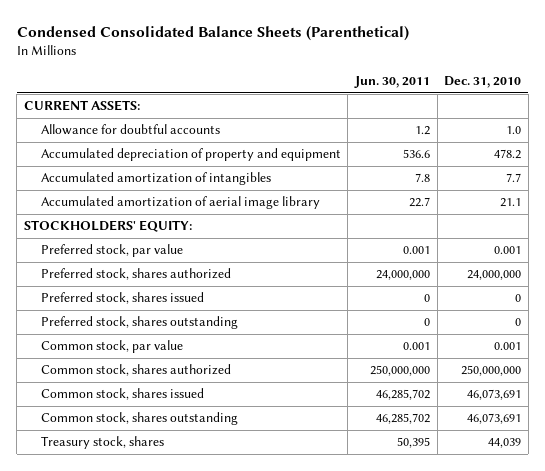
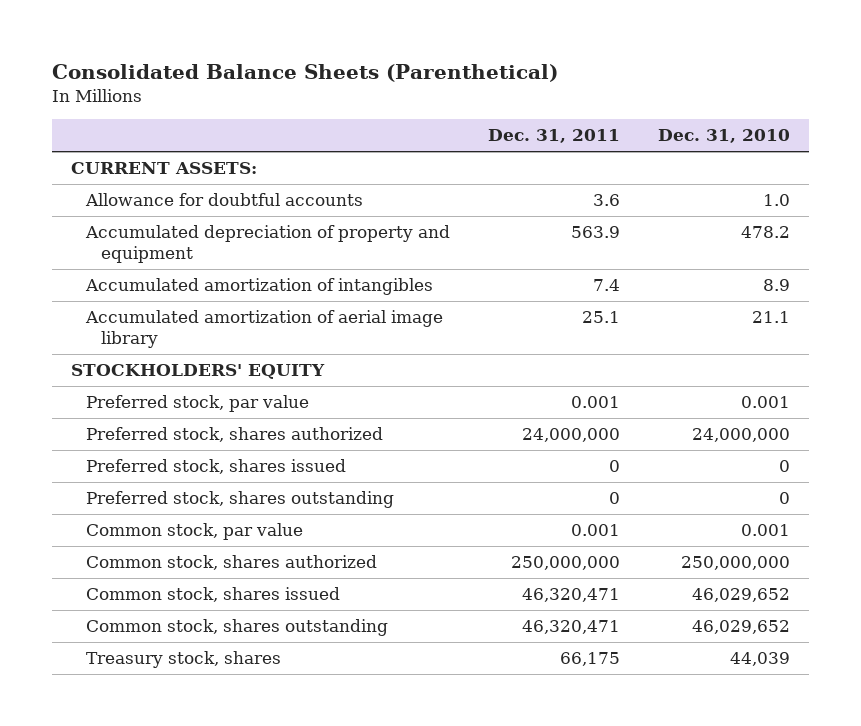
[16,26,409,42] Condensed Consolidated Balance Sheets (Parenthetical) -> [52,63,559,82] Consolidated Balance Sheets (Parenthetical)
[353,76,430,89] Jun. 30, 2011 -> none
none -> [487,129,620,144] Dec. 31, 2011
[506,173,522,183] 7.7 -> [763,279,791,292] 8.9
[23,220,192,233] STOCKHOLDERS' EQUITY: -> [71,364,326,380] STOCKHOLDERS' EQUITY
[467,389,522,401] 46,073,691 -> [692,588,791,603] 46,029,652
[467,413,522,425] 46,073,691 -> [692,620,791,635] 46,029,652

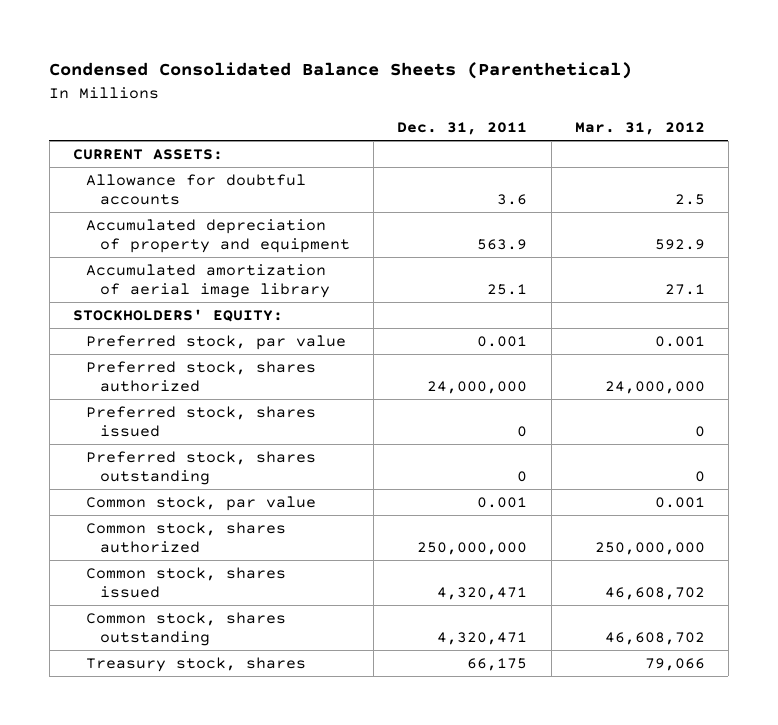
[52,63,559,82] Consolidated Balance Sheets (Parenthetical) -> [49,62,633,80] Condensed Consolidated Balance Sheets (Parenthetical)
[658,129,791,144] Dec. 31, 2010 -> none
none -> [574,122,705,136] Mar. 31, 2012
[84,278,433,296] Accumulated amortization of intangibles -> none
[71,364,326,380] STOCKHOLDERS' EQUITY -> [72,308,283,322] STOCKHOLDERS' EQUITY:
[521,588,620,603] 46,320,471 -> [437,587,528,601] 4,320,471
[521,620,620,635] 46,320,471 -> [437,632,528,646] 4,320,471

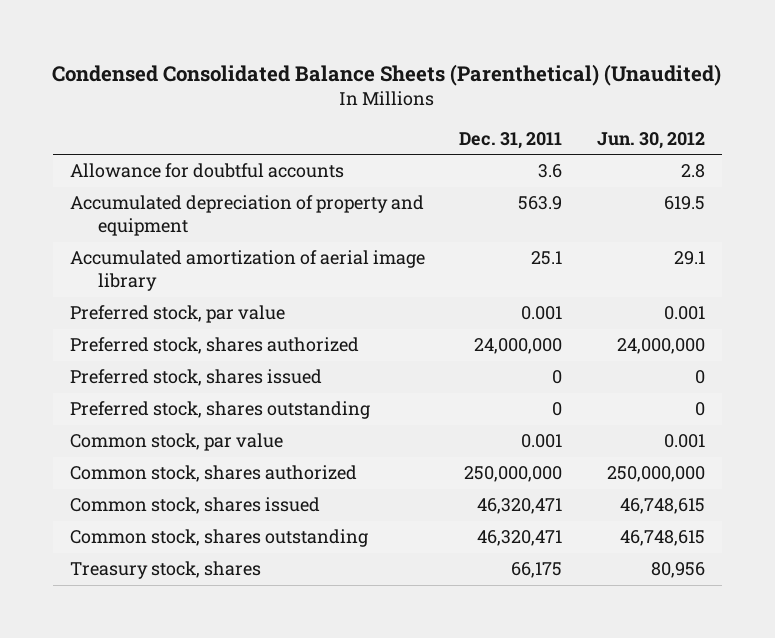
[49,62,633,80] Condensed Consolidated Balance Sheets (Parenthetical) -> [52,63,722,86] Condensed Consolidated Balance Sheets (Parenthetical) (Unaudited)
[574,122,705,136] Mar. 31, 2012 -> none
none -> [596,132,705,150] Jun. 30, 2012
[72,148,223,160] CURRENT ASSETS: -> none
[72,308,283,322] STOCKHOLDERS' EQUITY: -> none
[437,587,528,601] 4,320,471 -> [477,498,563,515] 46,320,471
[437,632,528,646] 4,320,471 -> [477,530,563,547] 46,320,471

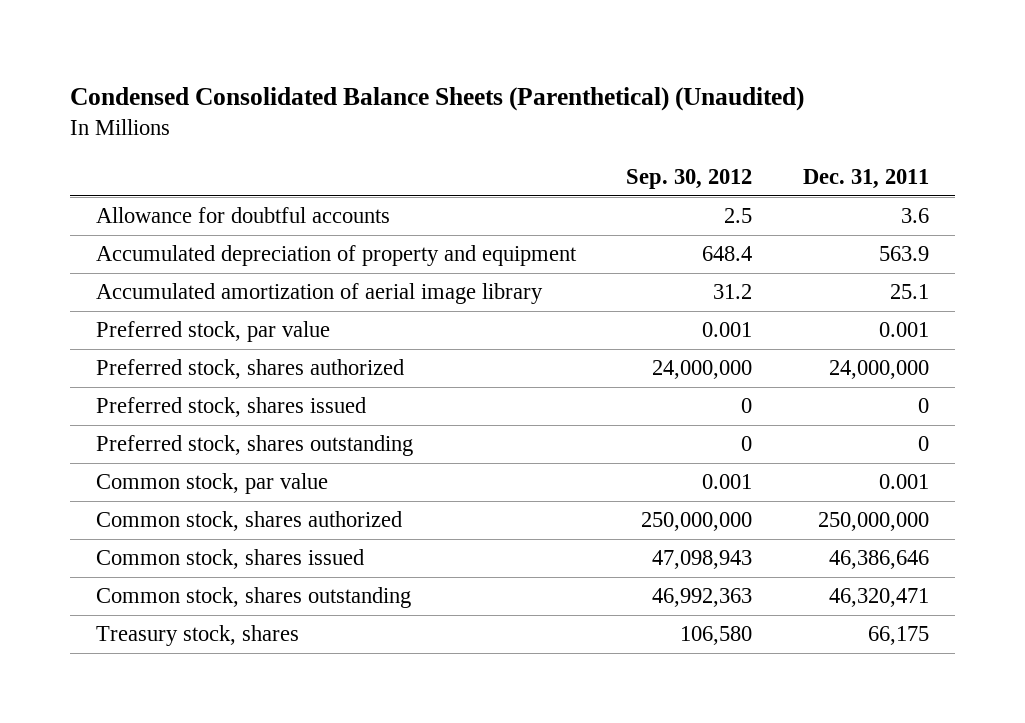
[596,132,705,150] Jun. 30, 2012 -> none
none -> [626,168,753,189] Sep. 30, 2012
[477,498,563,515] 46,320,471 -> [829,550,930,570] 46,386,646

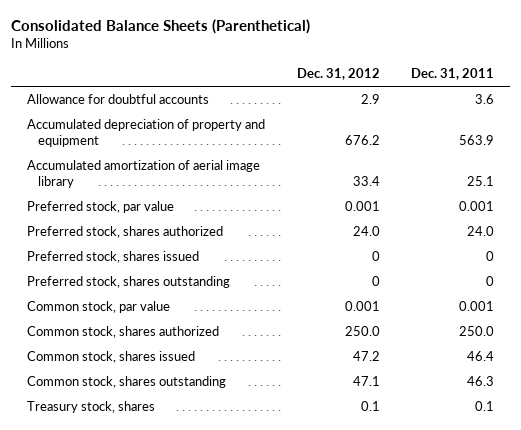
[70,87,805,112] Condensed Consolidated Balance Sheets (Parenthetical) (Unaudited) -> [11,18,311,34] Consolidated Balance Sheets (Parenthetical)
[626,168,753,189] Sep. 30, 2012 -> none
none -> [296,68,380,81] Dec. 31, 2012
[829,360,930,380] 24,000,000 -> [467,226,495,237] 24.0
[818,512,930,532] 250,000,000 -> [459,326,495,337] 250.0
[829,550,930,570] 46,386,646 -> [467,351,495,362] 46.4
[829,588,930,608] 46,320,471 -> [467,376,495,387] 46.3
[868,626,930,646] 66,175 -> [475,401,495,412] 0.1

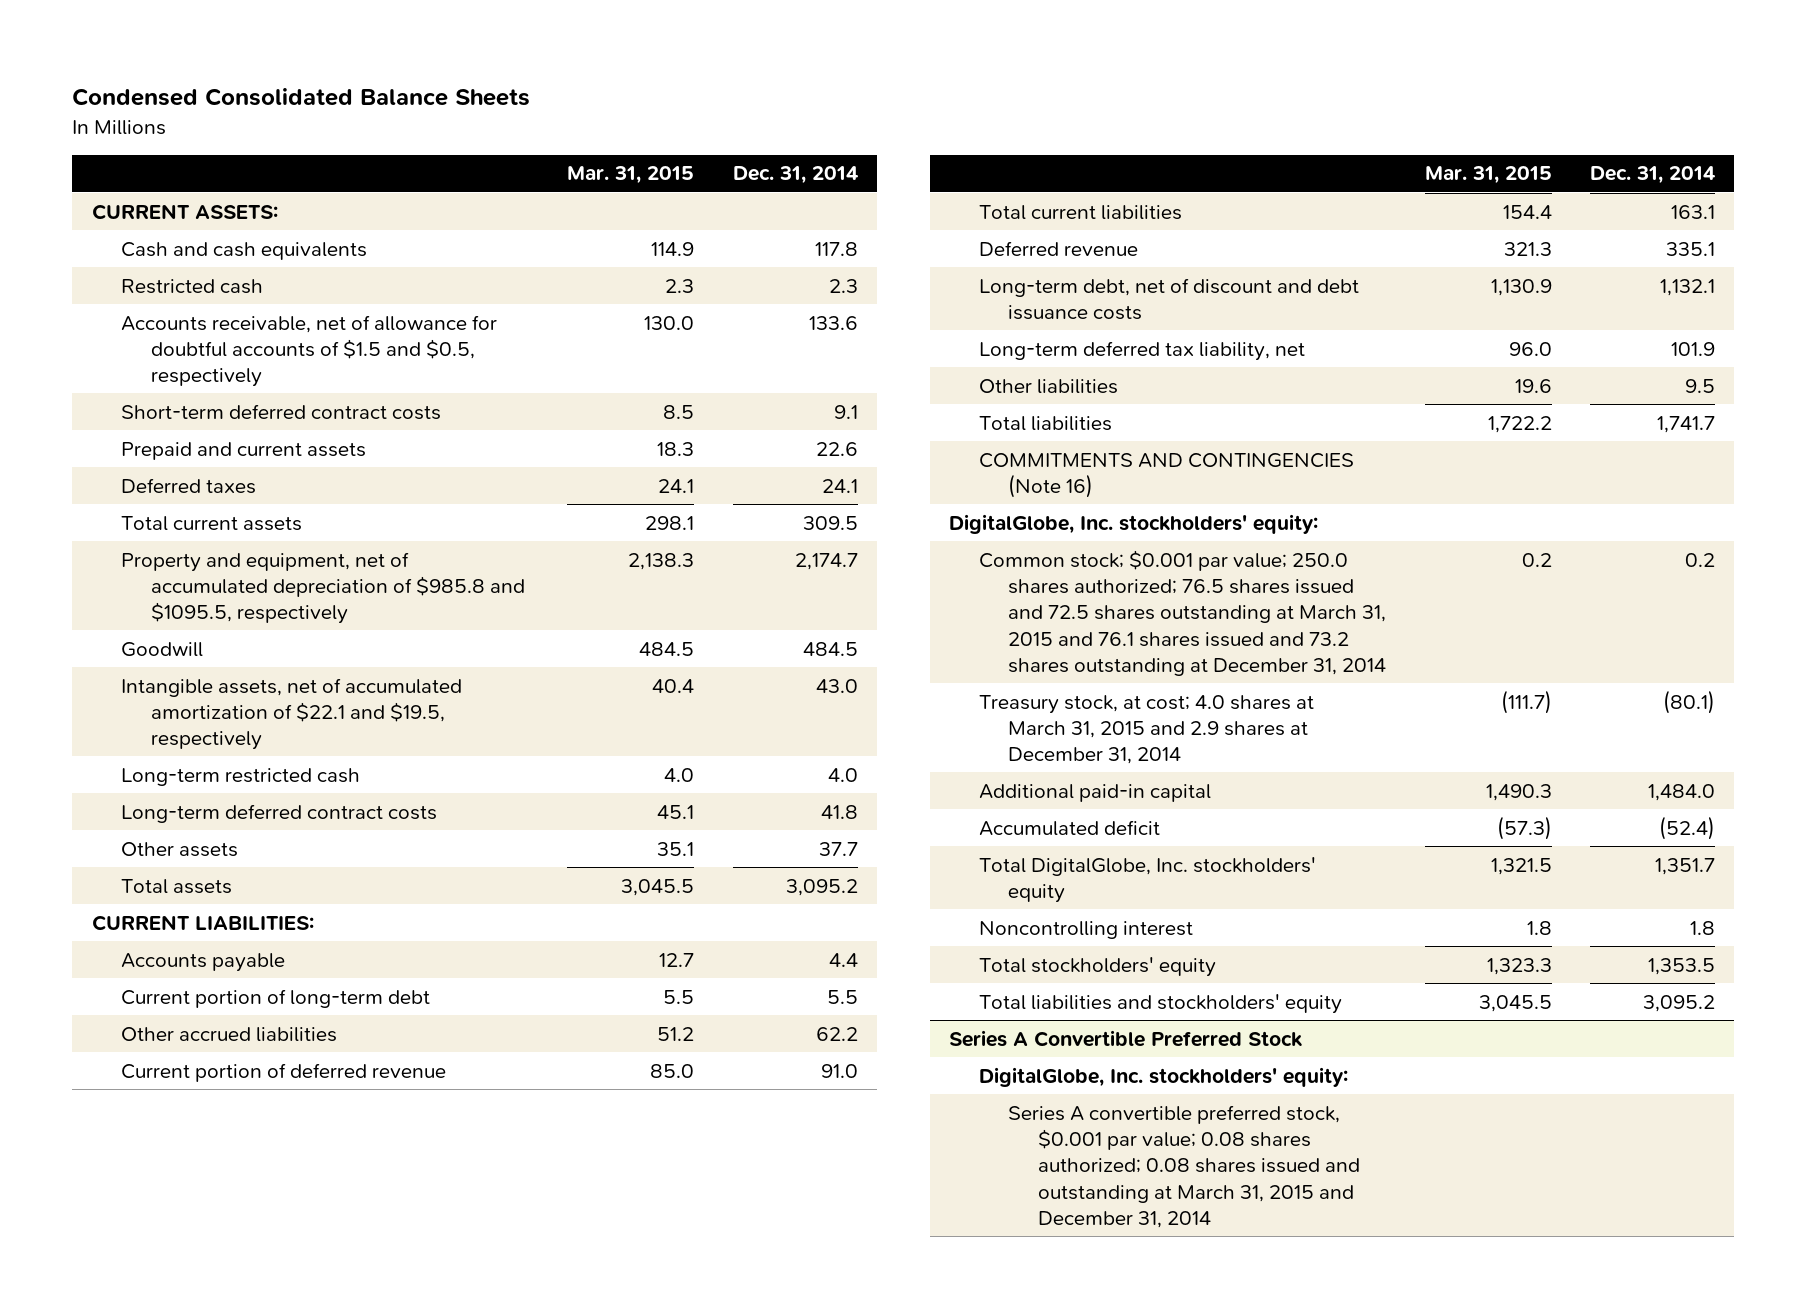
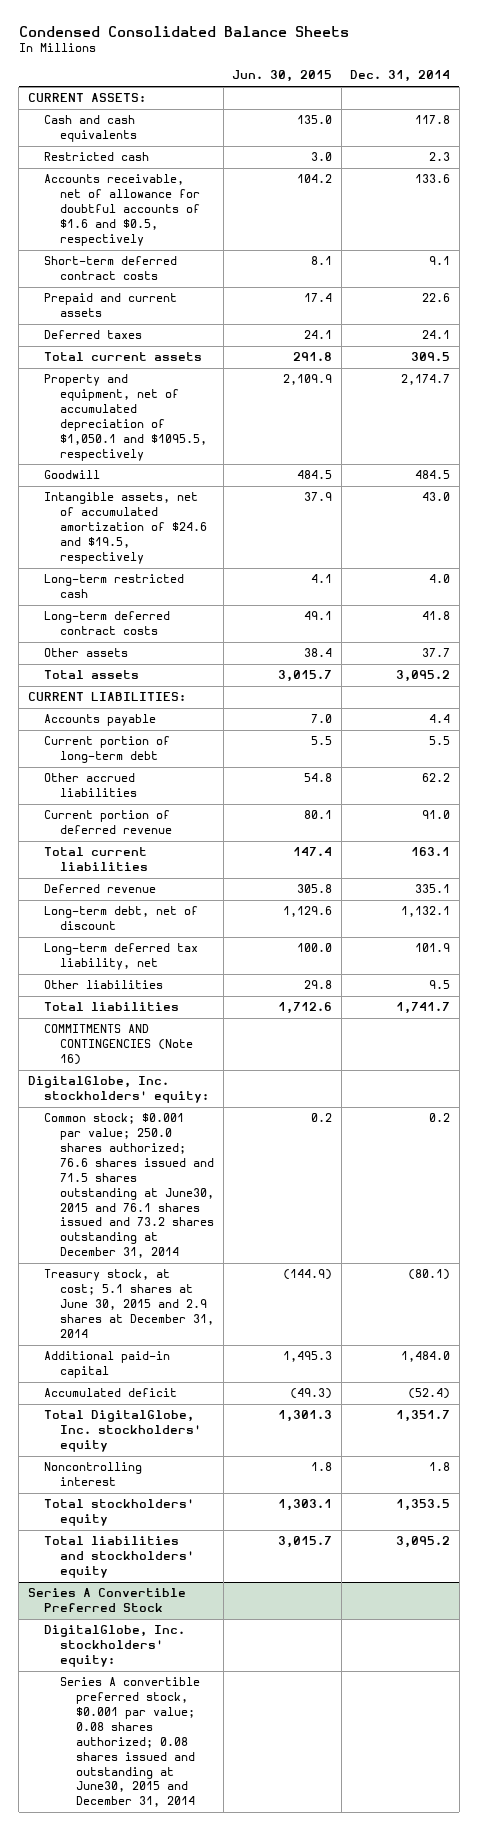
[567,166,695,185] Mar. 31, 2015 -> none
none -> [232,70,333,83] Jun. 30, 2015
[121,314,498,388] Accounts receivable, net of allowance for doubtful accounts of $1.5 and $0.5, respectively -> [43,174,200,246] Accounts receivable, net of allowance for doubtful accounts of $1.6 and $0.5, respectively
[121,551,526,625] Property and equipment, net of accumulated depreciation of $985.8 and $1095.5, respectively -> [43,374,207,461] Property and equipment, net of accumulated depreciation of $1,050.1 and $1095.5, respectively
[121,677,463,751] Intangible assets, net of accumulated amortization of $22.1 and $19.5, respectively -> [43,492,207,564] Intangible assets, net of accumulated amortization of $24.6 and $19.5, respectively
[978,277,1359,320] Long-term debt, net of discount and debt issuance costs -> [43,906,198,931] Long-term debt, net of discount
[978,549,1387,676] Common stock; $0.001 par value; 250.0 shares authorized; 76.5 shares issued and 72.5 shares outstanding at March 31, 2015 and 76.1 shares issued and 73.2 shares outstanding at December 31, 2014 -> [43,1113,214,1259] Common stock; $0.001 par value; 250.0 shares authorized; 76.6 shares issued and 71.5 shares outstanding at June30, 2015 and 76.1 shares issued and 73.2 shares outstanding at December 31, 2014
[978,694,1314,765] Treasury stock, at cost; 4.0 shares at March 31, 2015 and 2.9 shares at December 31, 2014 -> [43,1269,214,1338] Treasury stock, at cost; 5.1 shares at June 30, 2015 and 2.9 shares at December 31, 2014
[1008,1104,1361,1228] Series A convertible preferred stock, $0.001 par value; 0.08 shares authorized; 0.08 shares issued and outstanding at March 31, 2015 and December 31, 2014 -> [59,1677,200,1808] Series A convertible preferred stock, $0.001 par value; 0.08 shares authorized; 0.08 shares issued and outstanding at June30, 2015 and December 31, 2014

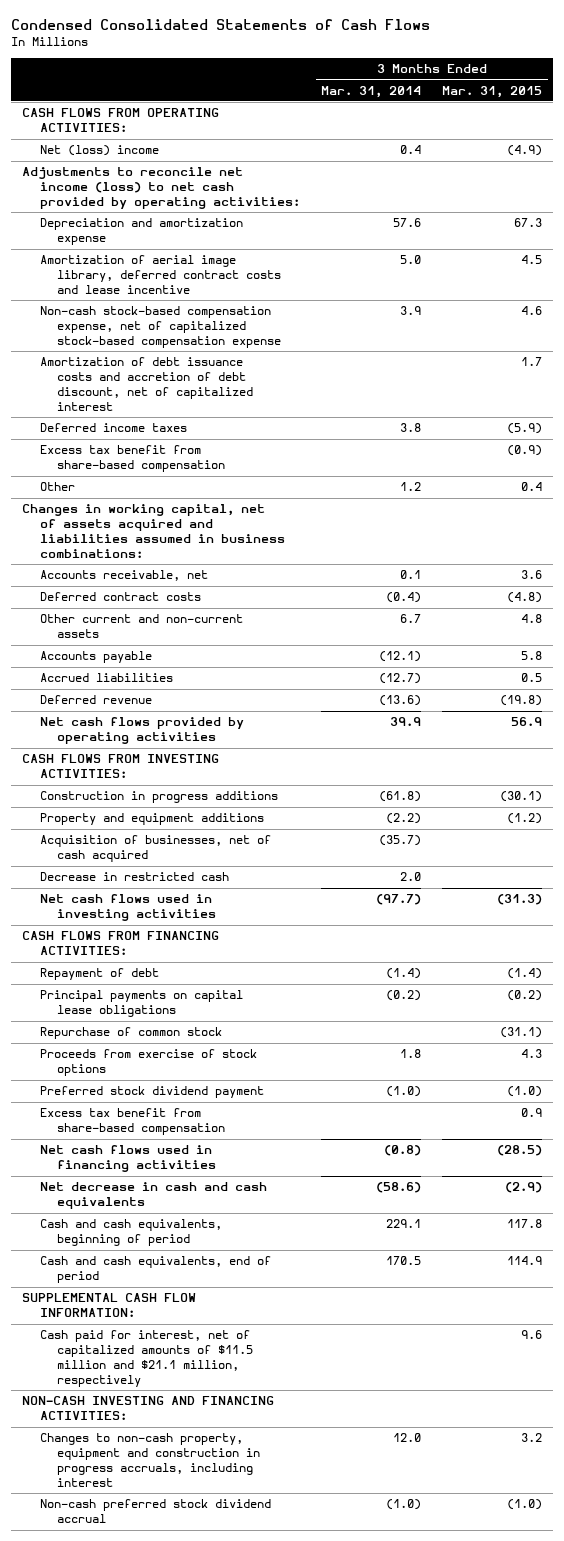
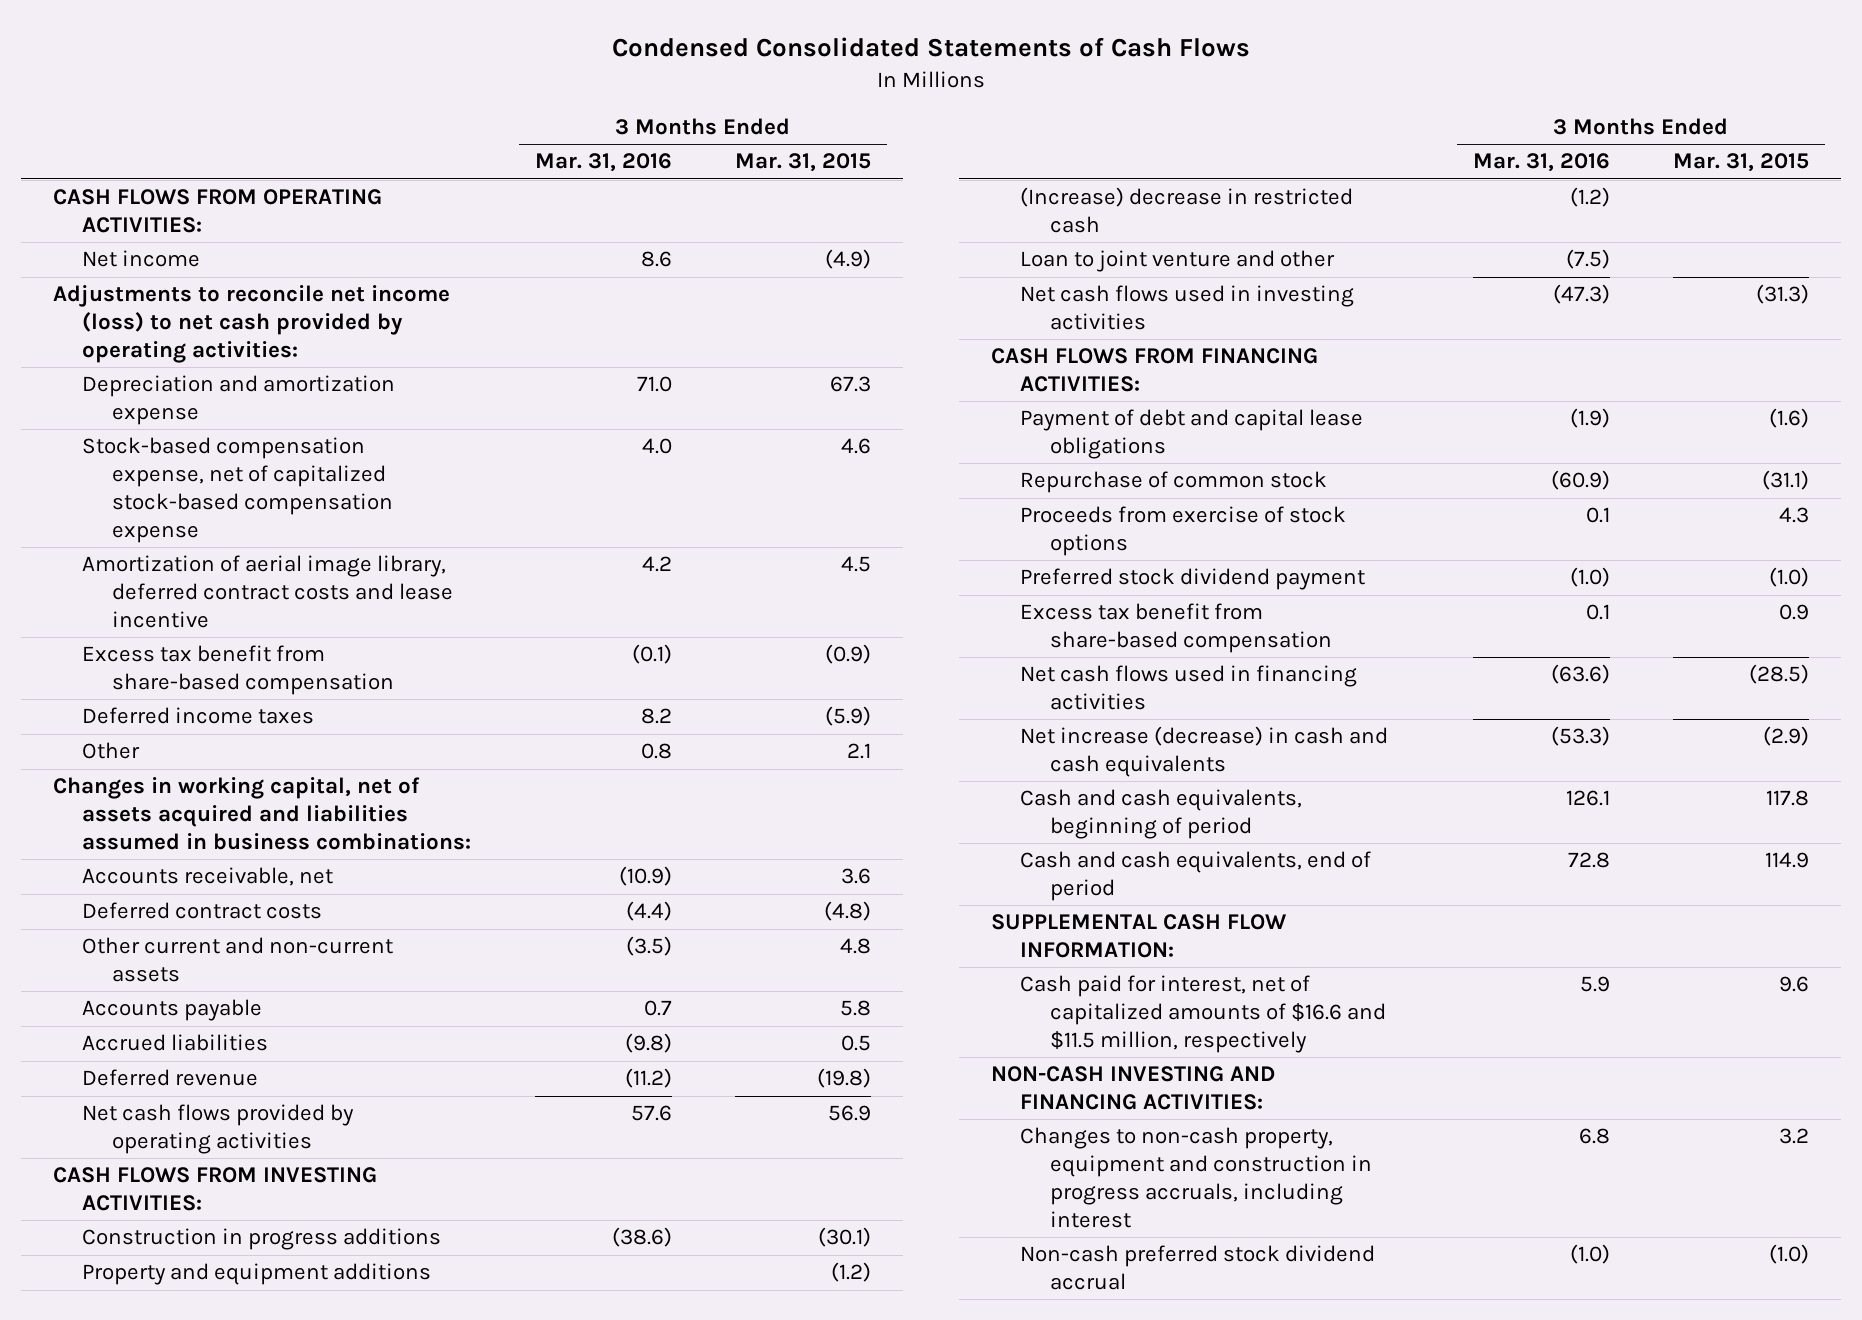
[320,85,421,98] Mar. 31, 2014 -> none
none -> [534,153,672,173] Mar. 31, 2016
[39,145,159,157] Net (loss) income -> [82,250,201,268] Net income
none -> [82,437,393,543] Stock-based compensation expense, net of capitalized stock-based compensation expense
[39,306,282,349] Non-cash stock-based compensation expense, net of capitalized stock-based compensation expense -> none
[39,357,254,412] Amortization of debt issuance costs and accretion of debt discount, net of capitalized interest -> none
[39,423,187,433] Deferred income taxes -> [82,707,315,725] Deferred income taxes
[521,482,543,492] 0.4 -> [847,743,872,760] 2.1
[39,835,271,863] Acquisition of businesses, net of cash acquired -> none
[39,872,229,882] Decrease in restricted cash -> [1020,187,1354,234] (Increase) decrease in restricted cash
none -> [1020,250,1336,273] Loan to joint venture and other
[39,968,159,981] Repayment of debt -> none
[39,990,243,1018] Principal payments on capital lease obligations -> none
none -> [1020,409,1364,460] Payment of debt and capital lease obligations
[39,1182,267,1210] Net decrease in cash and cash equivalents -> [1020,726,1389,778] Net increase (decrease) in cash and cash equivalents
[39,1330,254,1388] Cash paid for interest, net of capitalized amounts of $11.5 million and $21.1 million, respectively -> [1020,975,1386,1053] Cash paid for interest, net of capitalized amounts of $16.6 and $11.5 million, respectively

